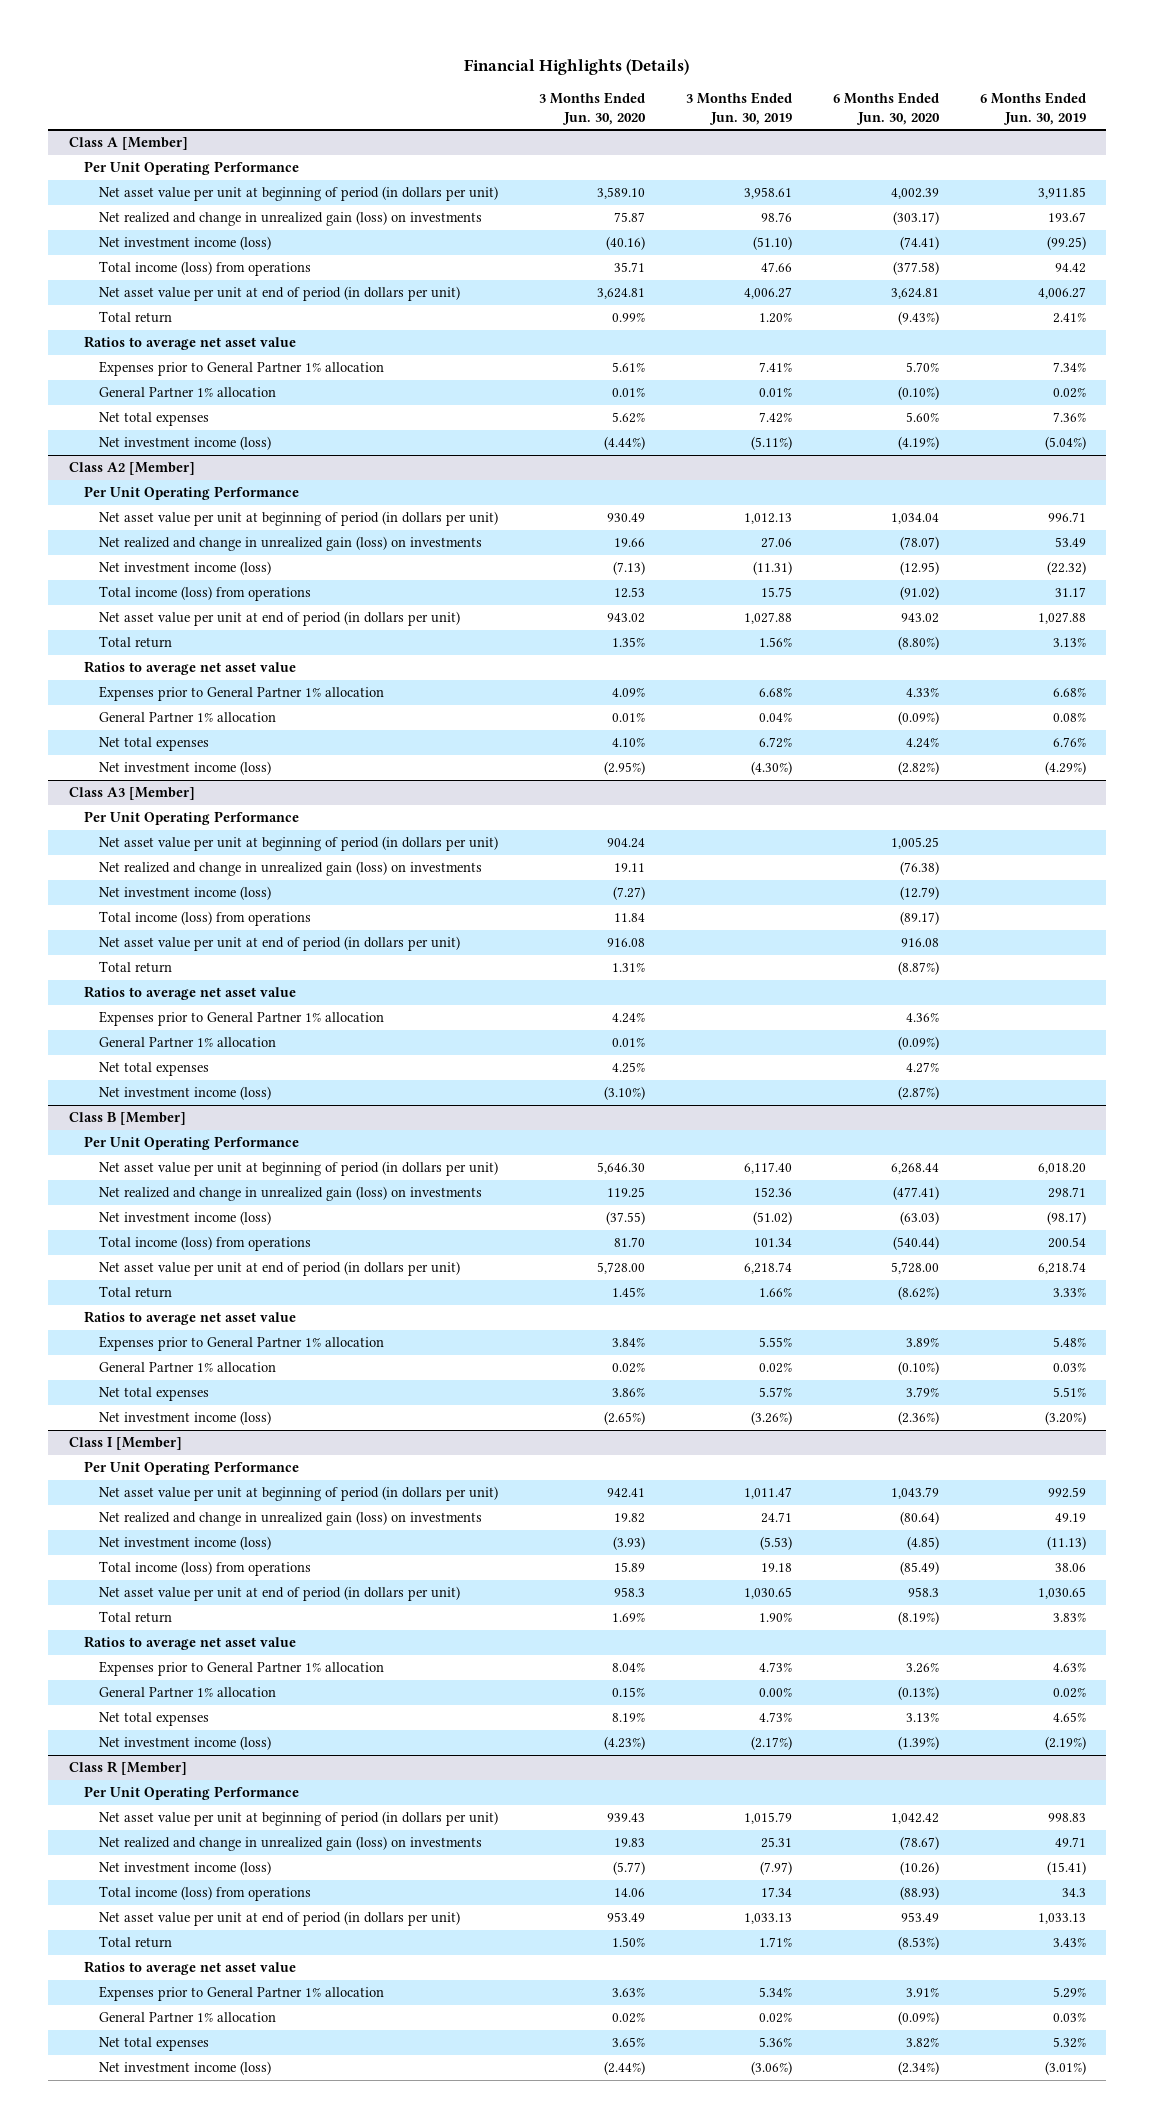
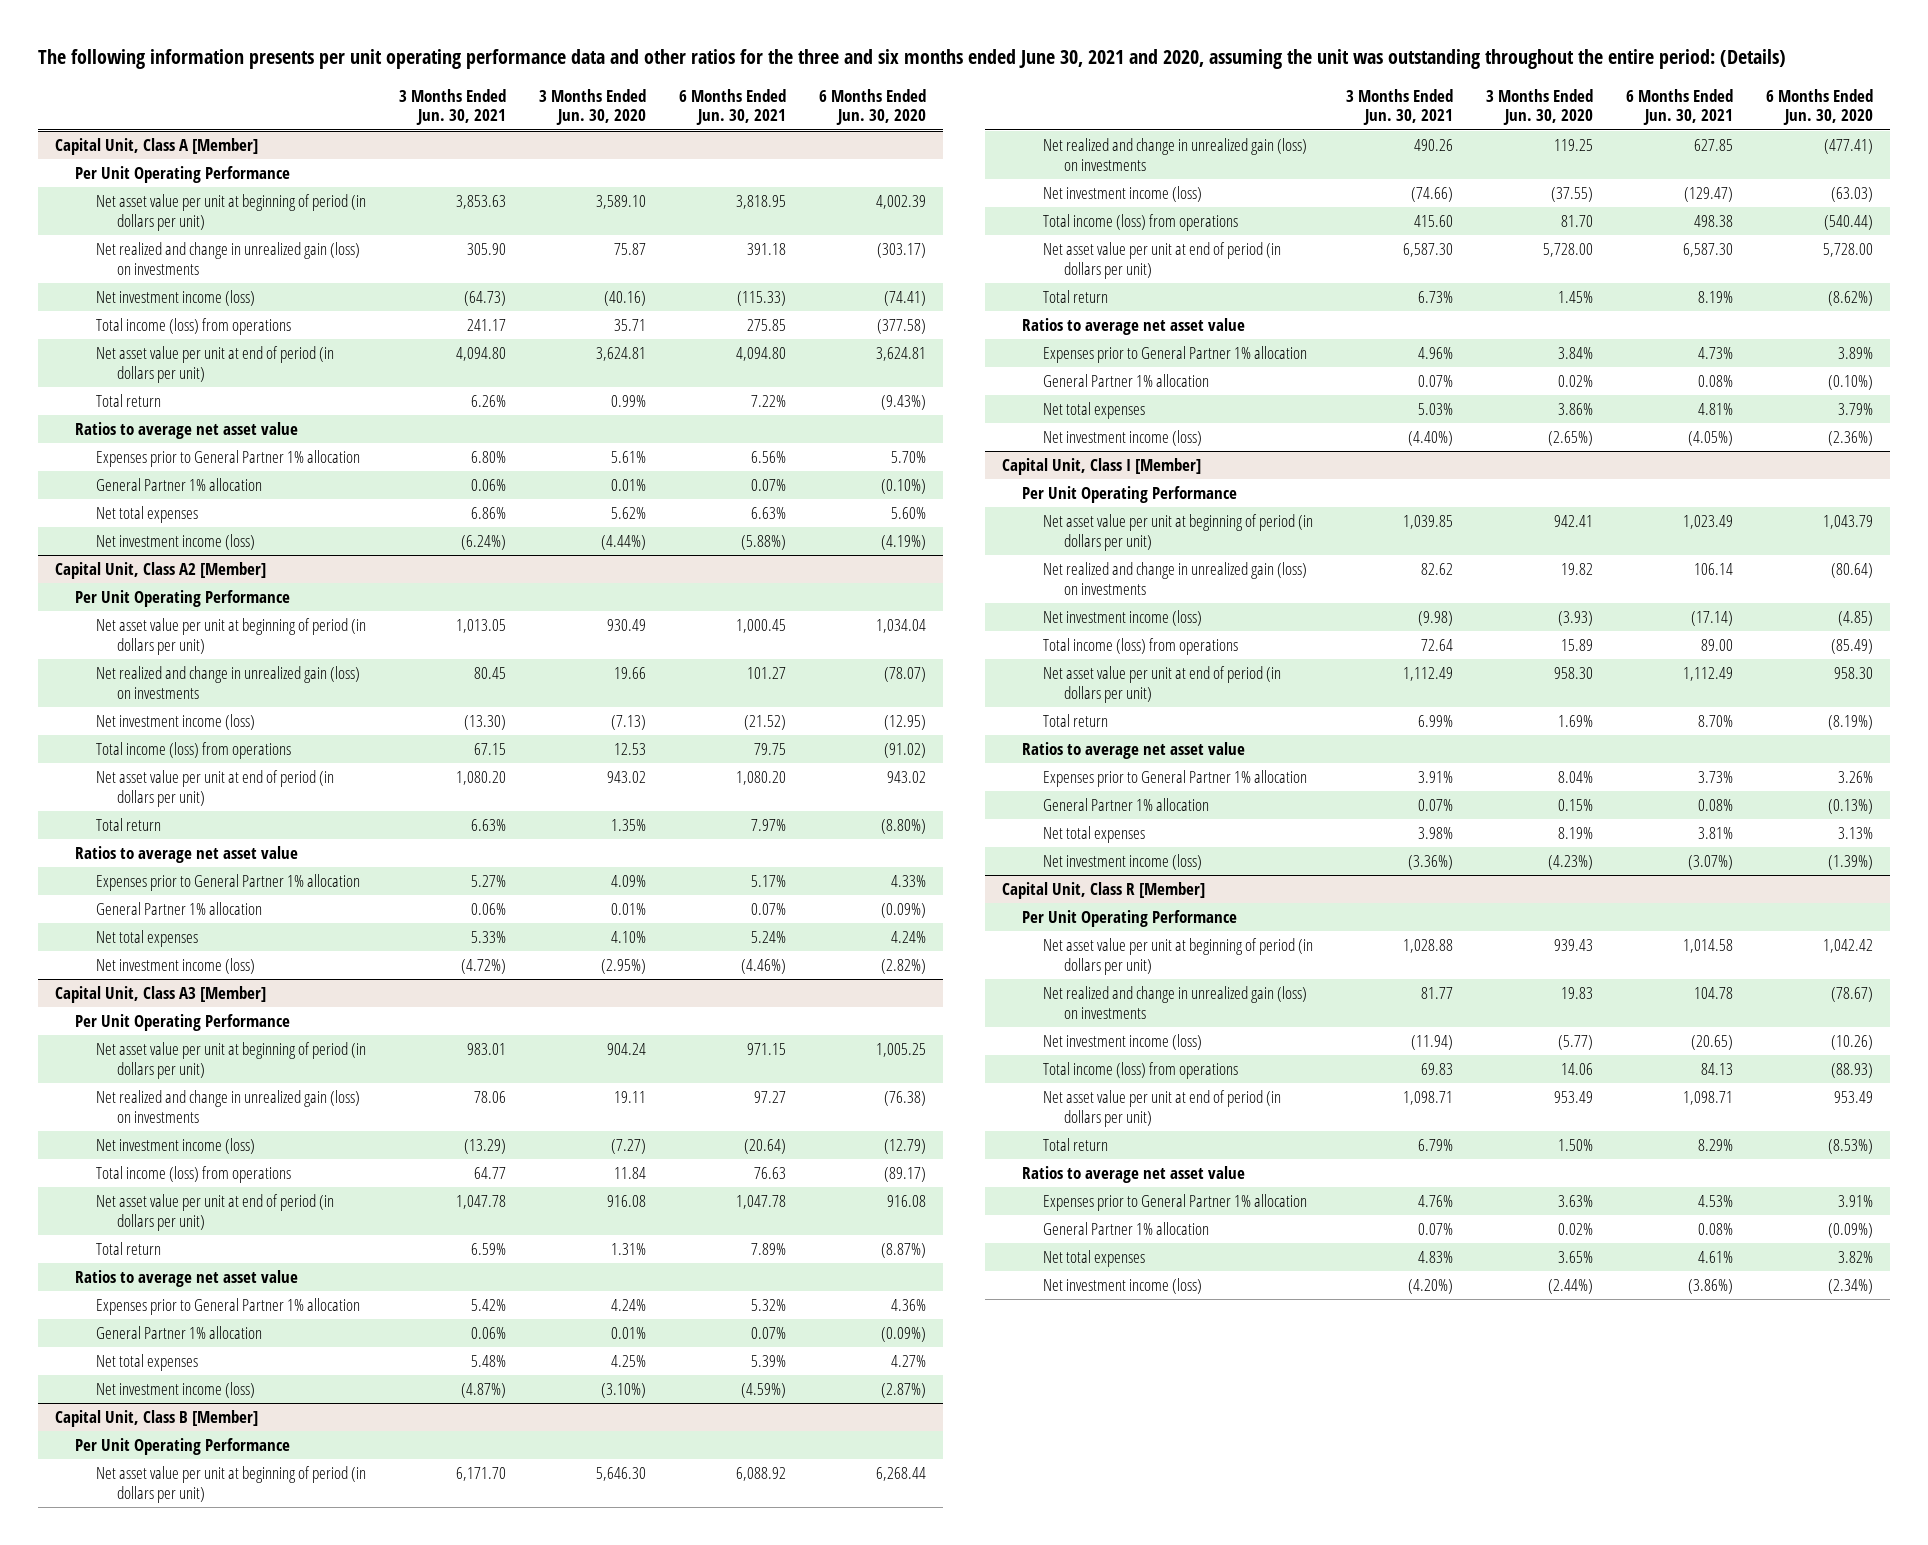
[464,59,690,76] Financial Highlights (Details) -> [38,49,1787,70] The following information presents per unit operating performance data and other ratios for the three and six months ended June 30, 2021 and 2020, assuming the unit was outstanding throughout the entire period: (Details)
[685,91,792,125] 3 Months Ended Jun. 30, 2019 -> none
[979,91,1086,125] 6 Months Ended Jun. 30, 2019 -> none
none -> [399,88,507,126] 3 Months Ended Jun. 30, 2021
none -> [679,88,787,126] 6 Months Ended Jun. 30, 2021
[68,137,188,151] Class A [Member] -> [54,138,258,156] Capital Unit, Class A [Member]
[68,462,195,476] Class A2 [Member] -> [54,562,266,580] Capital Unit, Class A2 [Member]
[68,787,195,801] Class A3 [Member] -> [54,986,266,1004] Capital Unit, Class A3 [Member]
[68,1112,186,1126] Class B [Member] -> [54,1410,258,1428] Capital Unit, Class B [Member]
[68,1437,182,1451] Class I [Member] -> [1001,458,1201,476] Capital Unit, Class I [Member]
[614,1587,646,1598] 958.3 -> [1554,667,1594,680] 958.30
[907,1587,939,1598] 958.3 -> [1834,667,1874,680] 958.30
[68,1761,187,1776] Class R [Member] -> [1001,882,1205,900] Capital Unit, Class R [Member]

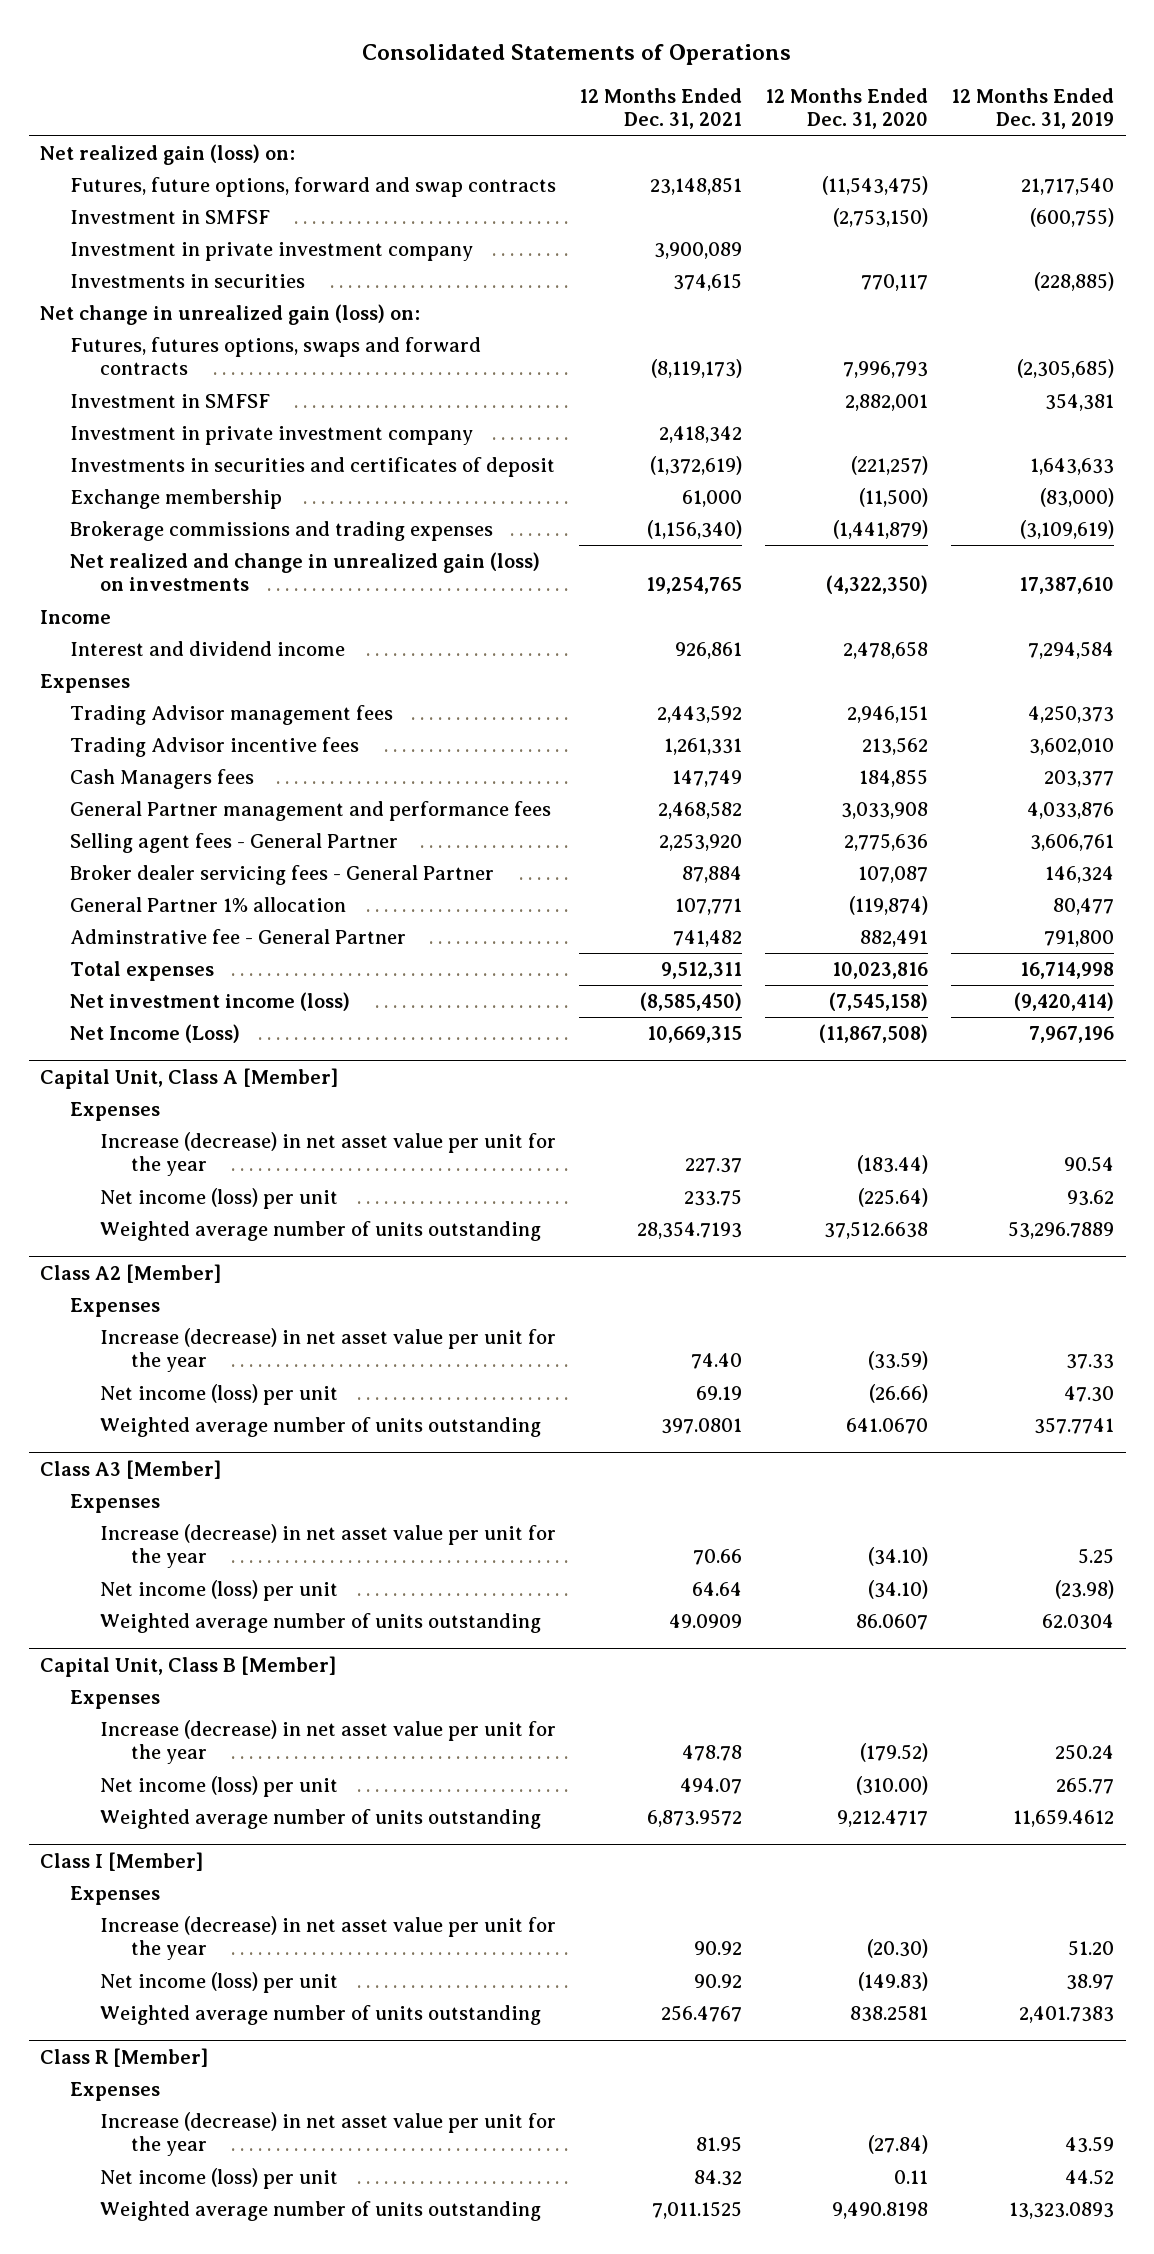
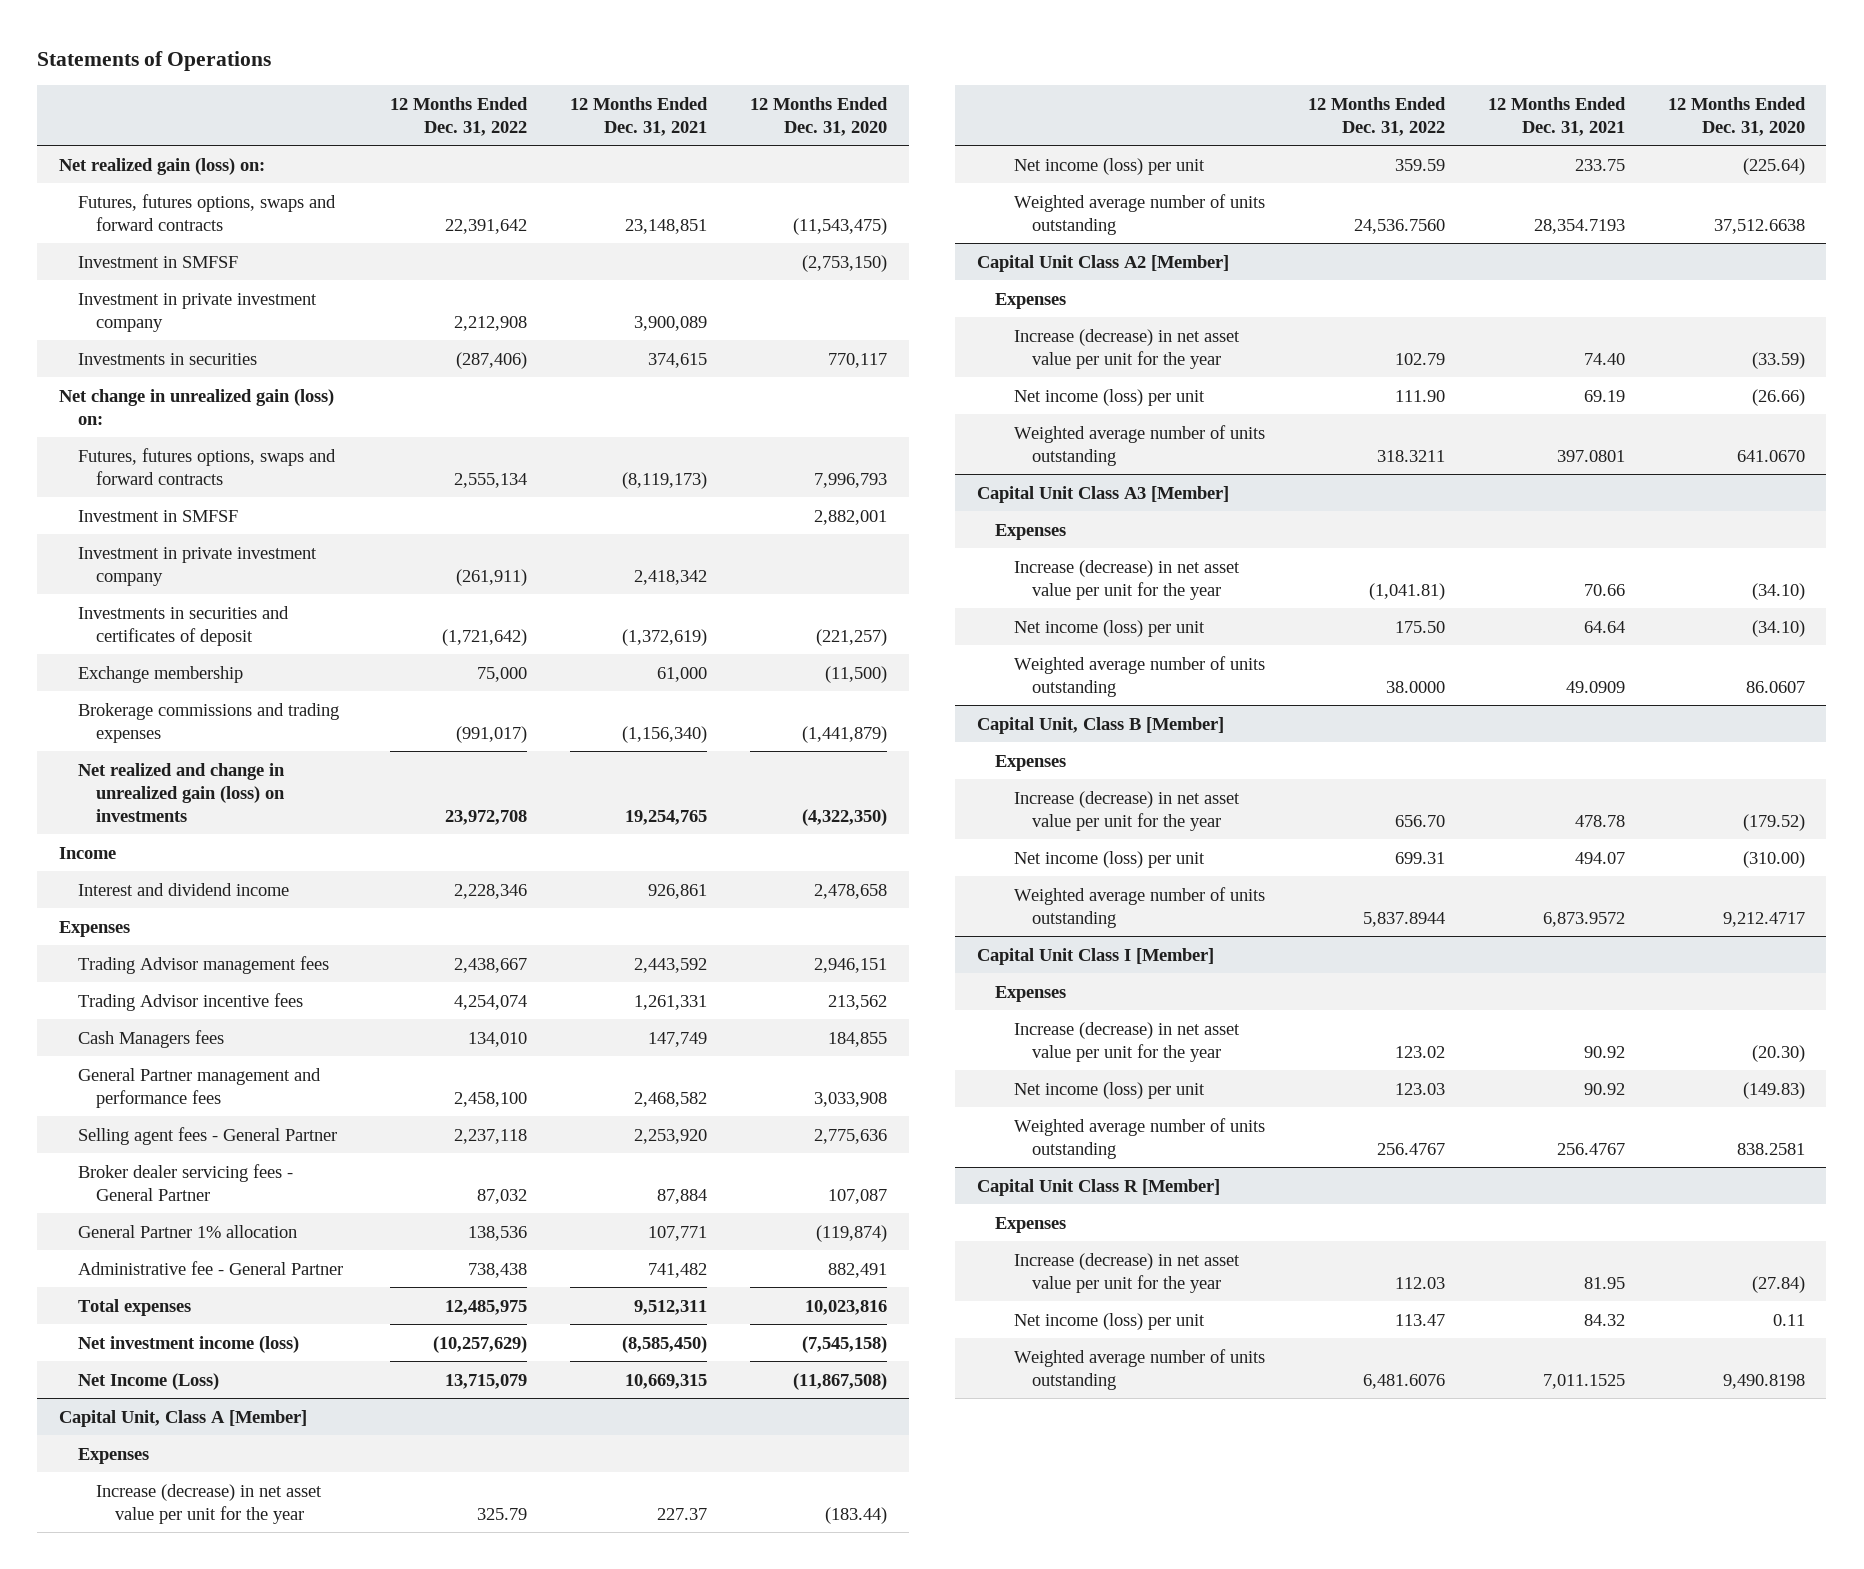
[362,43,792,65] Consolidated Statements of Operations -> [37,51,272,72] Statements of Operations
[951,88,1115,130] 12 Months Ended Dec. 31, 2019 -> none
none -> [390,96,529,136] 12 Months Ended Dec. 31, 2022
[70,177,557,198] Futures, future options, forward and swap contracts -> [77,193,336,231] Futures, futures options, swaps and forward contracts
[70,929,407,945] Adminstrative fee - General Partner -> [77,1260,343,1275] Administrative fee - General Partner
[40,1263,222,1283] Class A2 [Member] -> [976,254,1229,272] Capital Unit Class A2 [Member]
[40,1459,222,1479] Class A3 [Member] -> [976,485,1229,503] Capital Unit Class A3 [Member]
[40,1851,204,1871] Class I [Member] -> [976,947,1214,965] Capital Unit Class I [Member]
[40,2047,209,2067] Class R [Member] -> [976,1178,1220,1196] Capital Unit Class R [Member]

